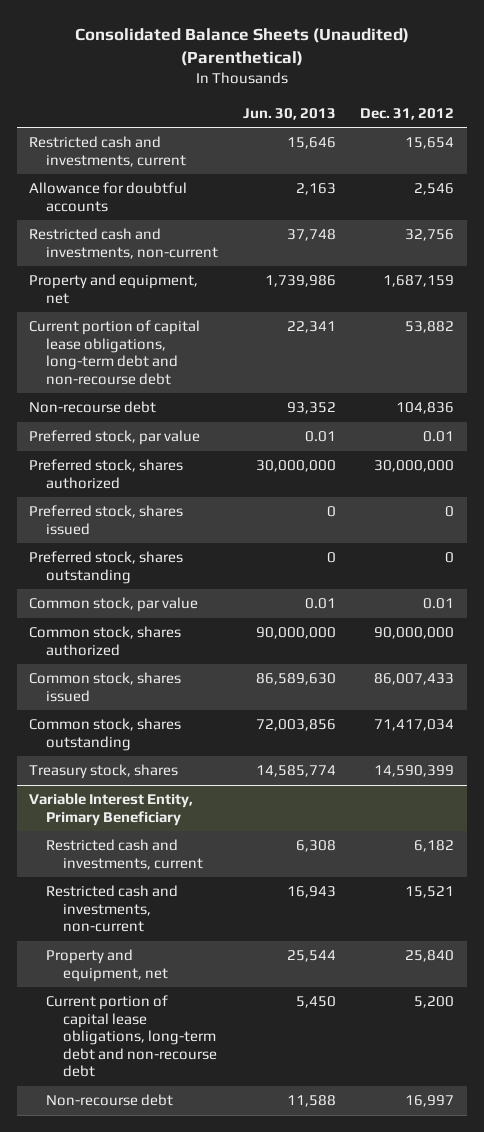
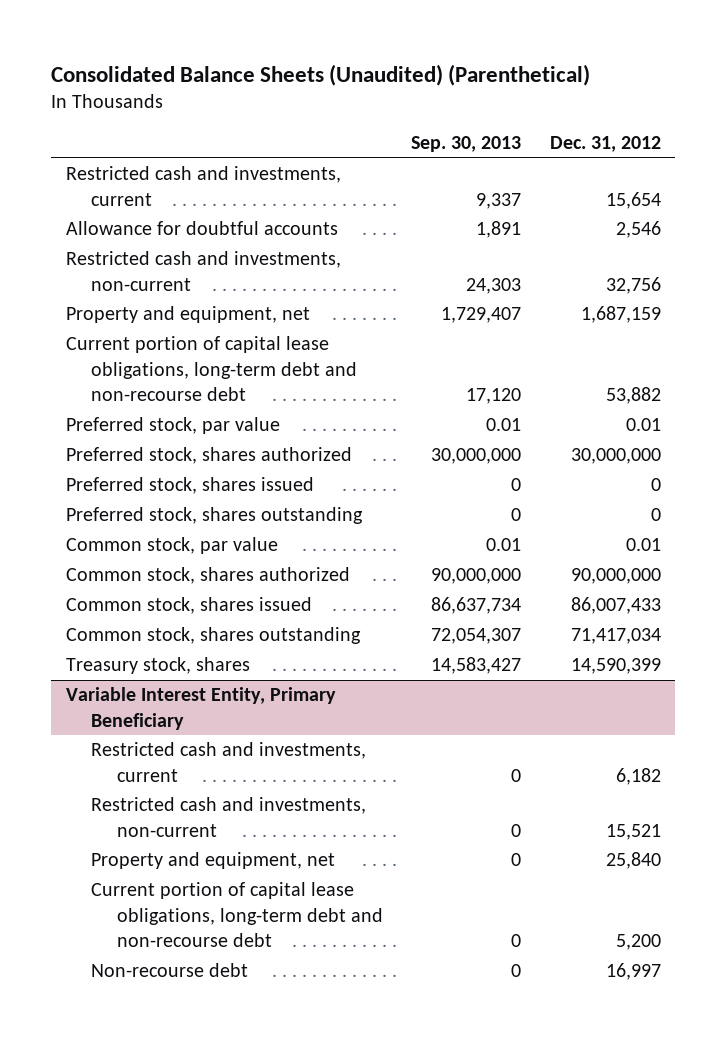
[242,107,336,120] Jun. 30, 2013 -> none
none -> [411,136,522,153] Sep. 30, 2013
[29,401,157,414] Non-recourse debt -> none

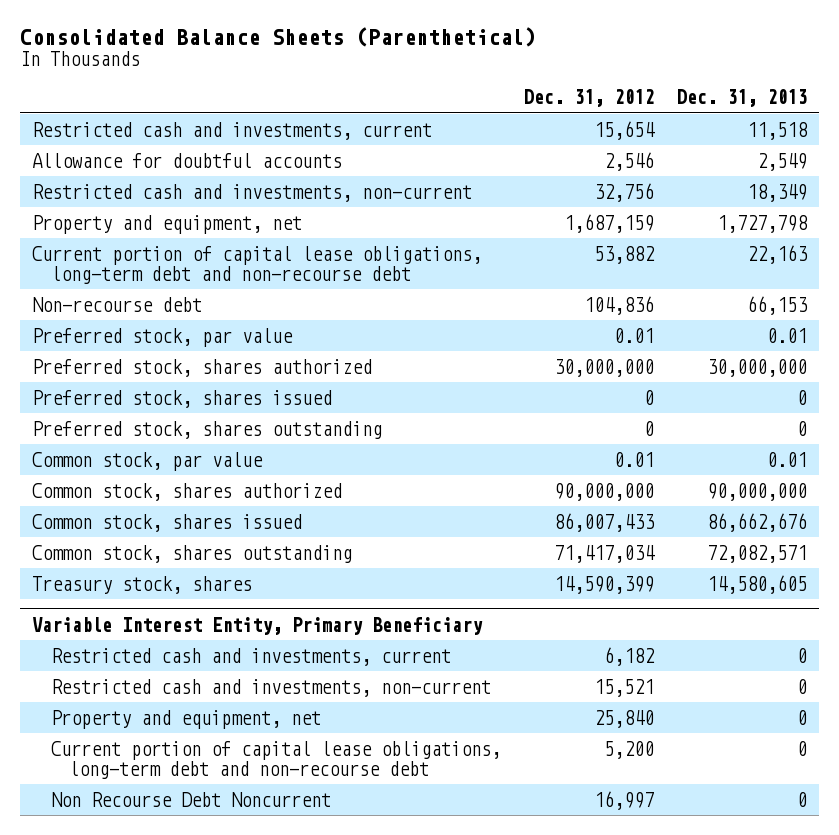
[51,63,591,86] Consolidated Balance Sheets (Unaudited) (Parenthetical) -> [20,26,537,47] Consolidated Balance Sheets (Parenthetical)
[411,136,522,153] Sep. 30, 2013 -> none
none -> [677,89,808,108] Dec. 31, 2013
none -> [31,296,202,312] Non-recourse debt
[91,963,249,978] Non-recourse debt -> [50,791,331,807] Non Recourse Debt Noncurrent

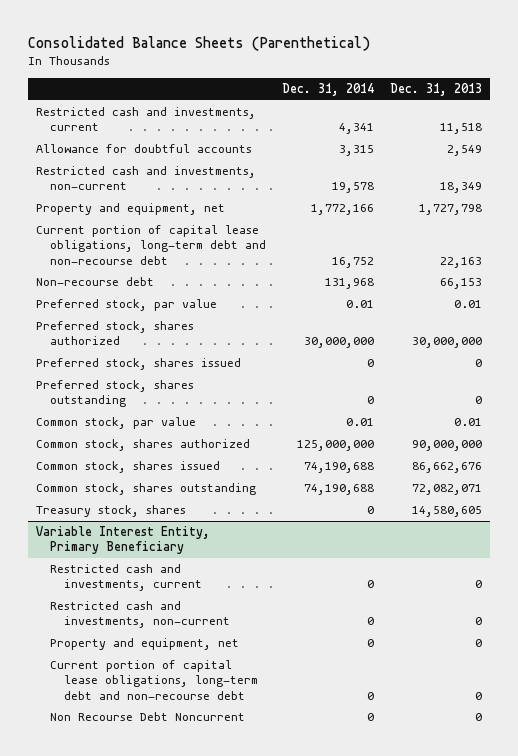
[523,89,654,108] Dec. 31, 2012 -> none
none -> [282,83,375,97] Dec. 31, 2014
[707,544,808,563] 72,082,571 -> [411,484,482,496] 72,082,071

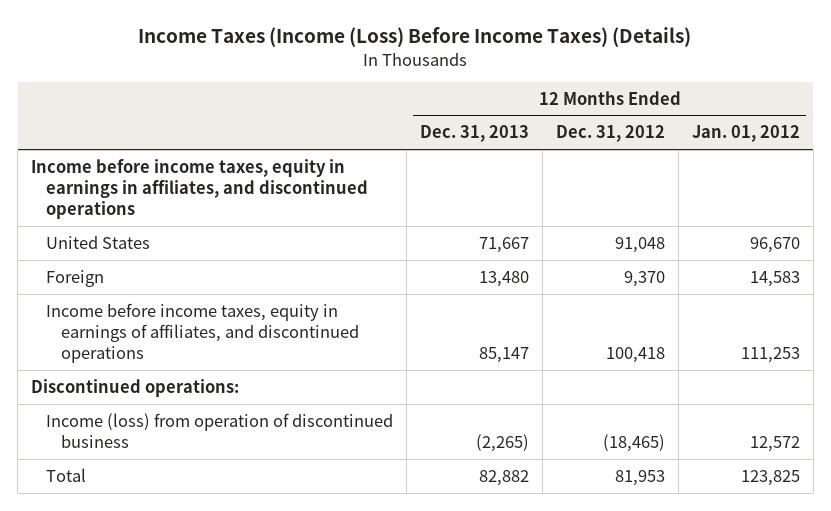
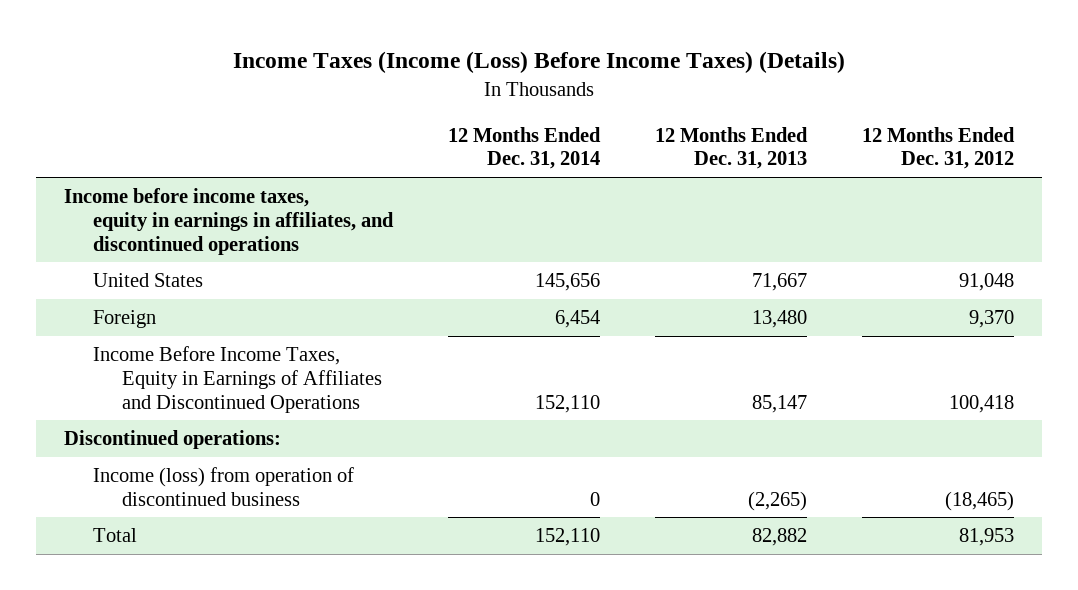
[691,125,800,143] Jan. 01, 2012 -> none
none -> [448,126,602,170] 12 Months Ended Dec. 31, 2014
[45,302,359,364] Income before income taxes, equity in earnings of affiliates, and discontinued operations -> [92,346,382,413] Income Before Income Taxes, Equity in Earnings of Affiliates and Discontinued Operations

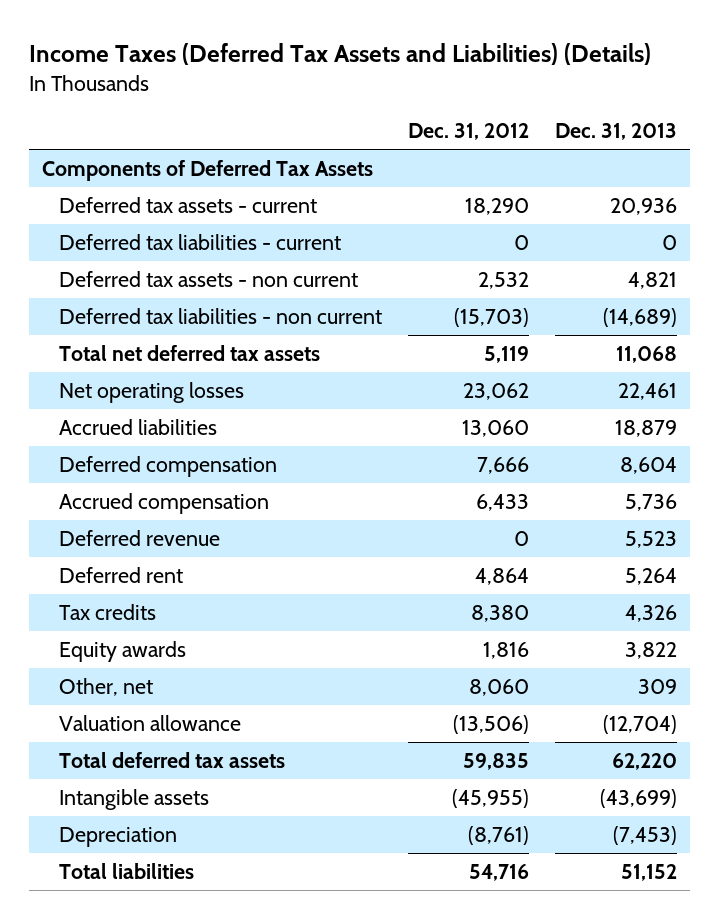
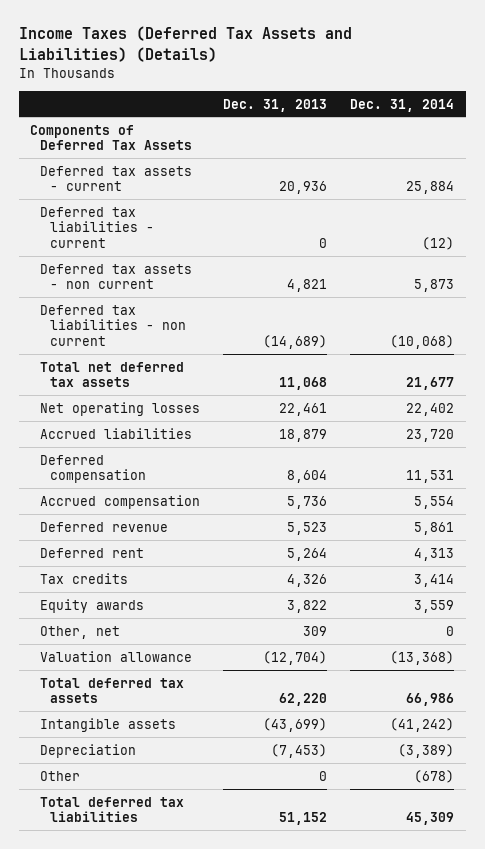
[408,123,530,141] Dec. 31, 2012 -> none
none -> [350,98,455,112] Dec. 31, 2014
none -> [40,770,81,781] Other
[59,862,195,879] Total liabilities -> [40,796,185,823] Total deferred tax liabilities

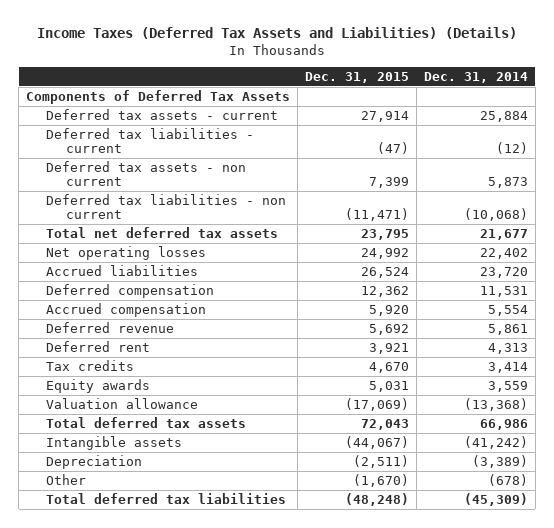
[223,98,328,112] Dec. 31, 2013 -> none
none -> [305,72,410,84] Dec. 31, 2015
[40,625,121,639] Other, net -> none
[406,812,455,826] 45,309 -> [463,492,528,506] (45,309)

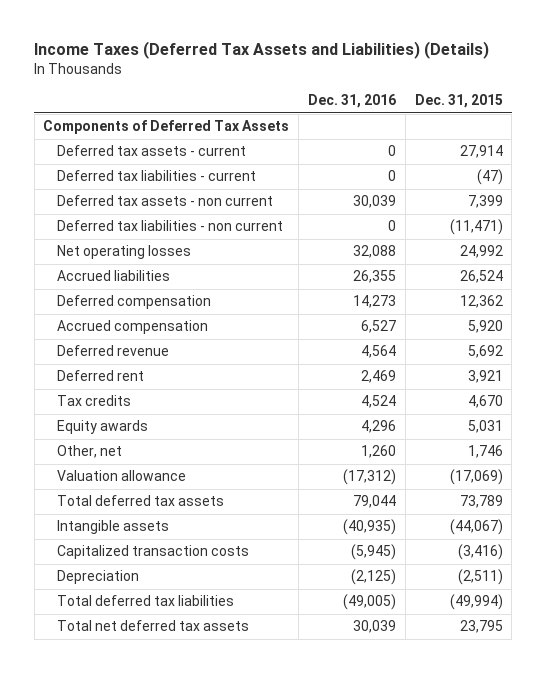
[423,72,528,84] Dec. 31, 2014 -> none
none -> [307,94,396,109] Dec. 31, 2016
none -> [56,445,122,459] Other, net
[361,418,410,430] 72,043 -> [459,495,503,509] 73,789
none -> [56,545,249,560] Capitalized transaction costs
[45,473,86,485] Other -> none
[345,492,410,506] (48,248) -> [449,594,503,611] (49,994)
[45,226,278,238] Total net deferred tax assets -> [56,620,249,632] Total net deferred tax assets

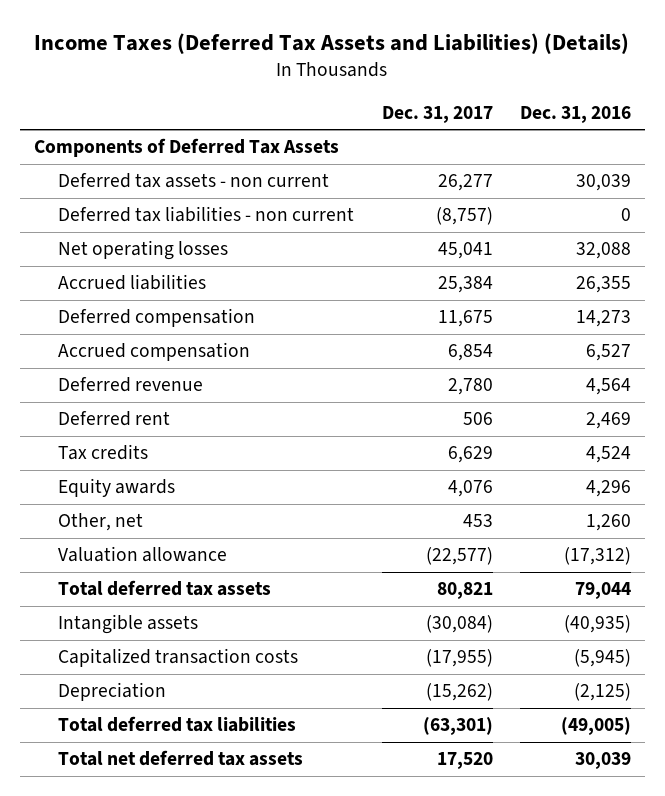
[414,94,503,109] Dec. 31, 2015 -> none
none -> [381,105,493,123] Dec. 31, 2017
[56,145,246,157] Deferred tax assets - current -> none
[56,170,256,182] Deferred tax liabilities - current -> none

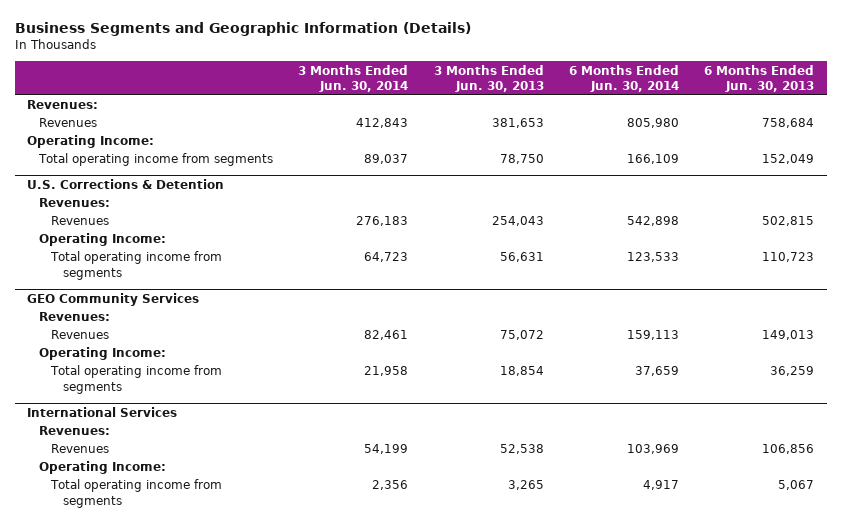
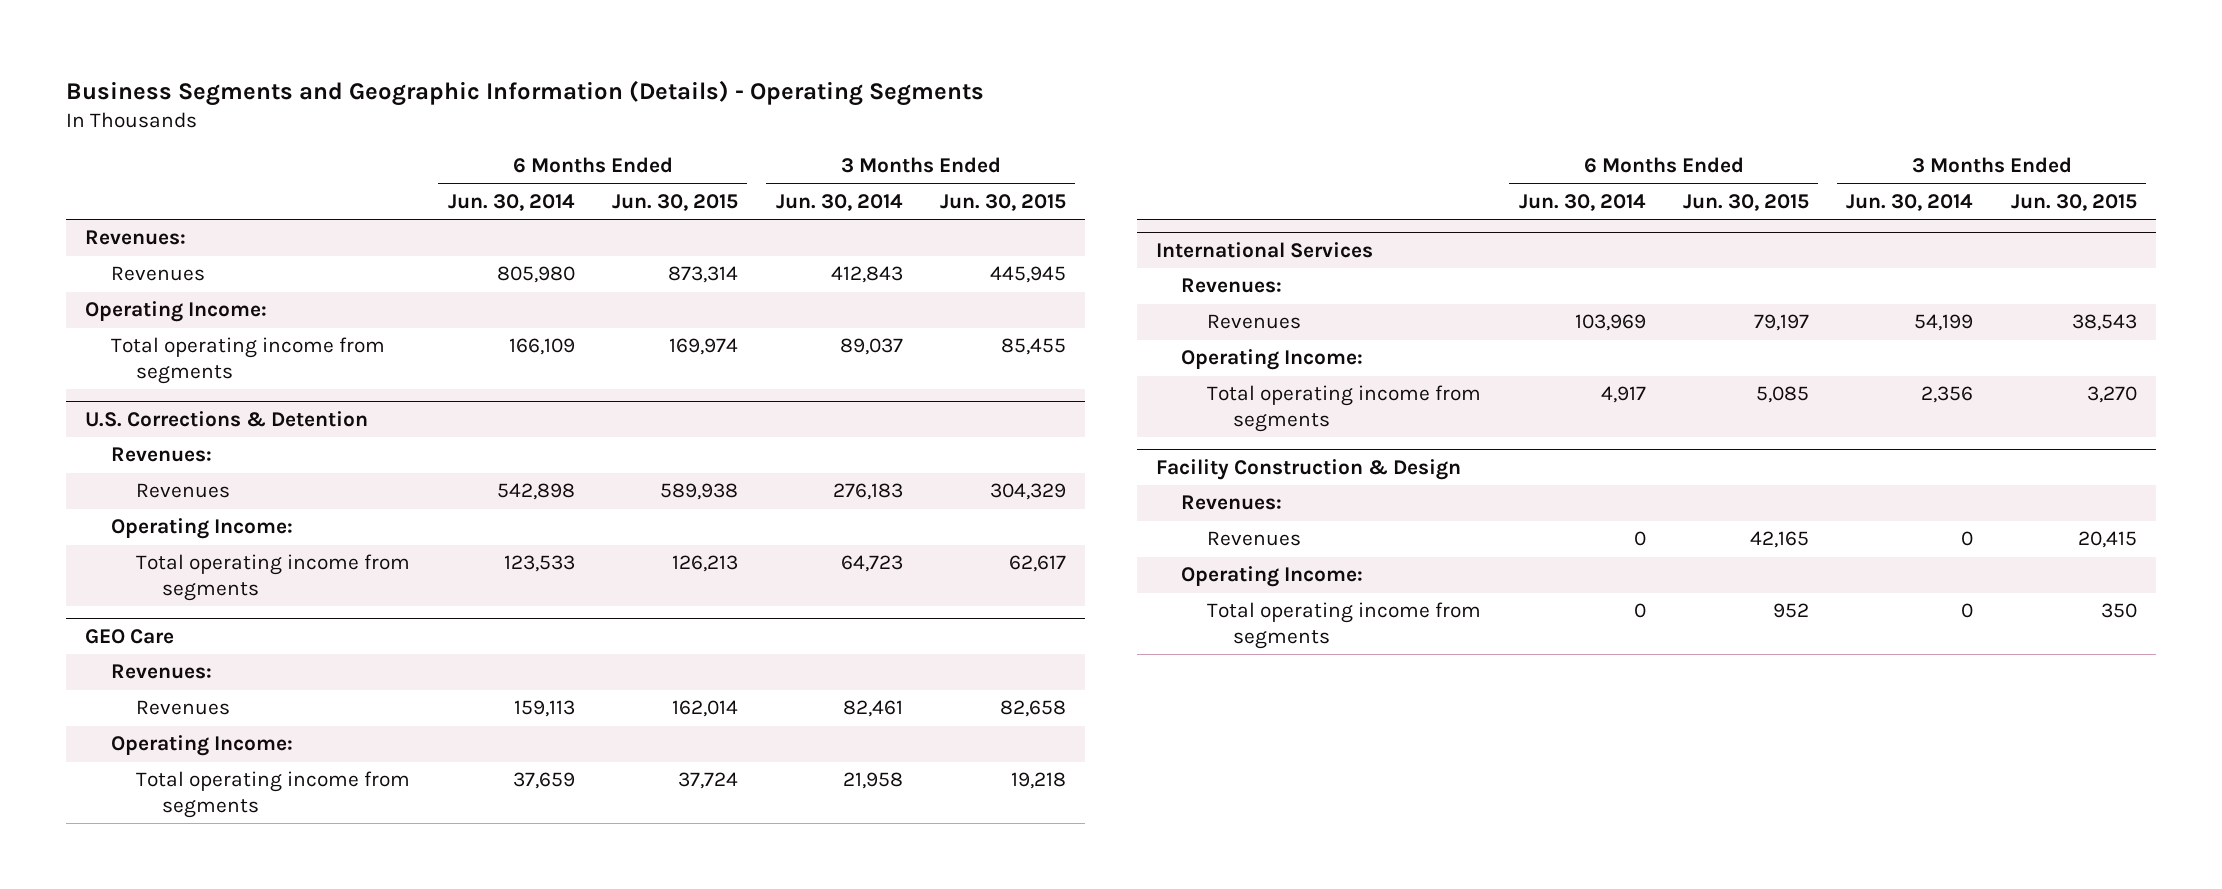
[14,22,471,37] Business Segments and Geographic Information (Details) -> [66,79,985,106] Business Segments and Geographic Information (Details) - Operating Segments
[433,64,544,92] 3 Months Ended Jun. 30, 2013 -> none
[703,64,814,92] 6 Months Ended Jun. 30, 2013 -> none
none -> [612,193,739,211] Jun. 30, 2015
none -> [939,193,1066,211] Jun. 30, 2015
[27,293,200,307] GEO Community Services -> none
none -> [84,629,174,645] GEO Care
none -> [1155,459,1461,481] Facility Construction & Design
none -> [1181,495,1283,511] Revenues:
none -> [1207,531,1302,547] Revenues
none -> [1181,566,1364,588] Operating Income:
none -> [1207,602,1482,649] Total operating income from segments

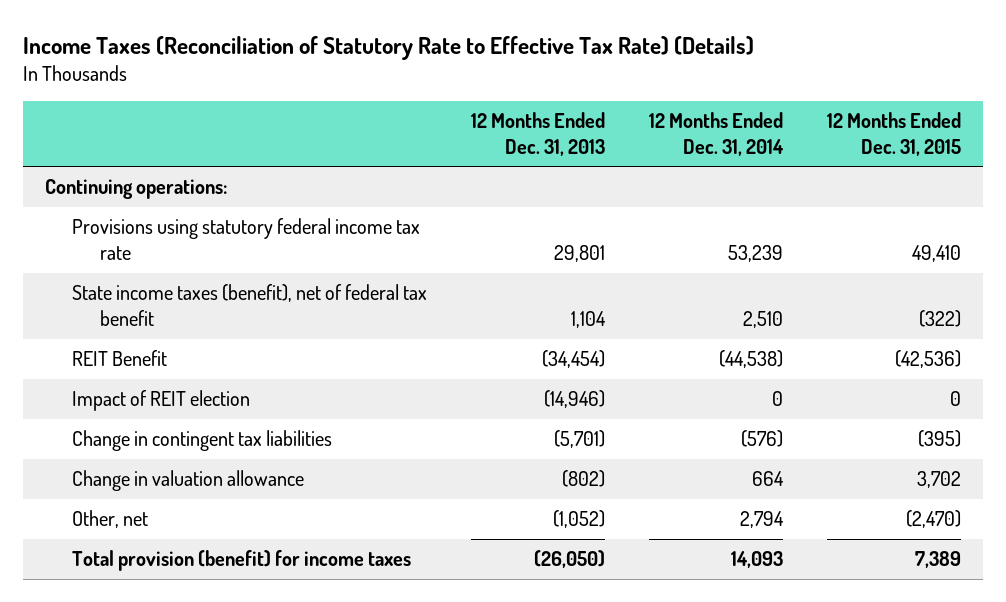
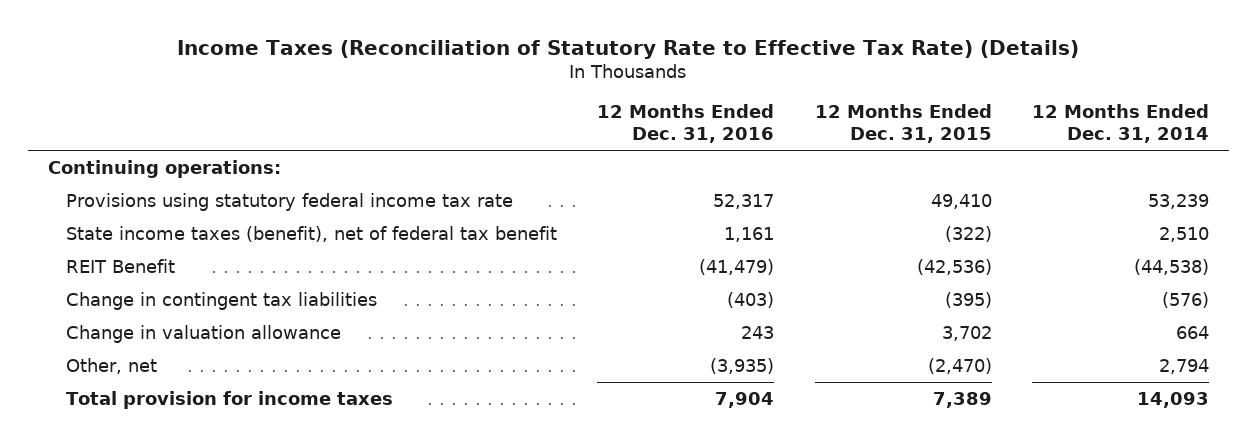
[471,112,606,156] 12 Months Ended Dec. 31, 2013 -> none
none -> [597,104,775,143] 12 Months Ended Dec. 31, 2016
[72,390,251,412] Impact of REIT election -> none
[72,550,412,572] Total provision (benefit) for income taxes -> [65,391,393,410] Total provision for income taxes

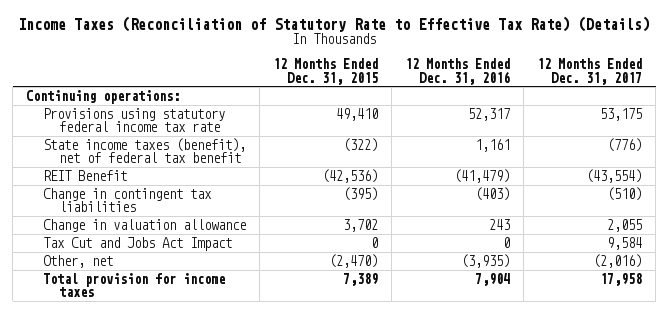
[1032,104,1210,143] 12 Months Ended Dec. 31, 2014 -> none
none -> [537,58,643,85] 12 Months Ended Dec. 31, 2017
none -> [42,236,232,251] Tax Cut and Jobs Act Impact

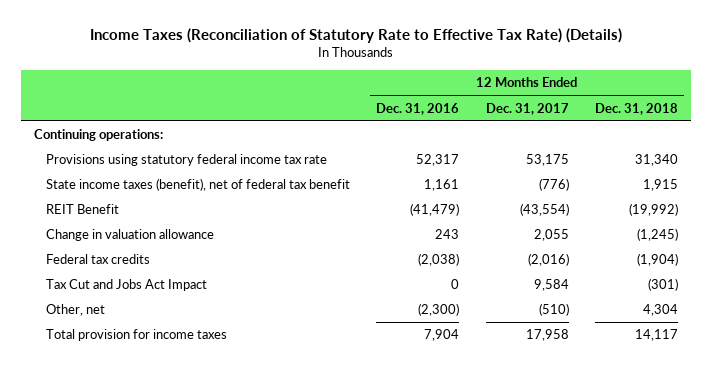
[272,58,378,85] 12 Months Ended Dec. 31, 2015 -> none
none -> [594,102,678,115] Dec. 31, 2018
[42,187,212,213] Change in contingent tax liabilities -> none
none -> [46,254,151,265] Federal tax credits
[460,253,510,268] (3,935) -> [418,303,460,317] (2,300)
[593,253,643,268] (2,016) -> [538,303,569,317] (510)

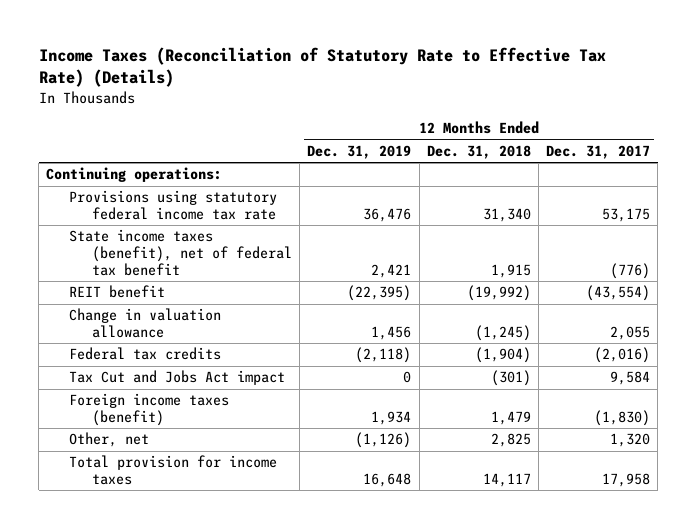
[376,102,460,115] Dec. 31, 2016 -> none
none -> [307,145,412,160] Dec. 31, 2019
[46,204,120,215] REIT Benefit -> [69,285,166,299] REIT benefit
[46,279,208,292] Tax Cut and Jobs Act Impact -> [69,370,286,386] Tax Cut and Jobs Act impact
none -> [69,393,230,426] Foreign income taxes (benefit)
[538,303,569,317] (510) -> [609,433,650,448] 1,320
[642,304,678,317] 4,304 -> [490,433,531,448] 2,825

